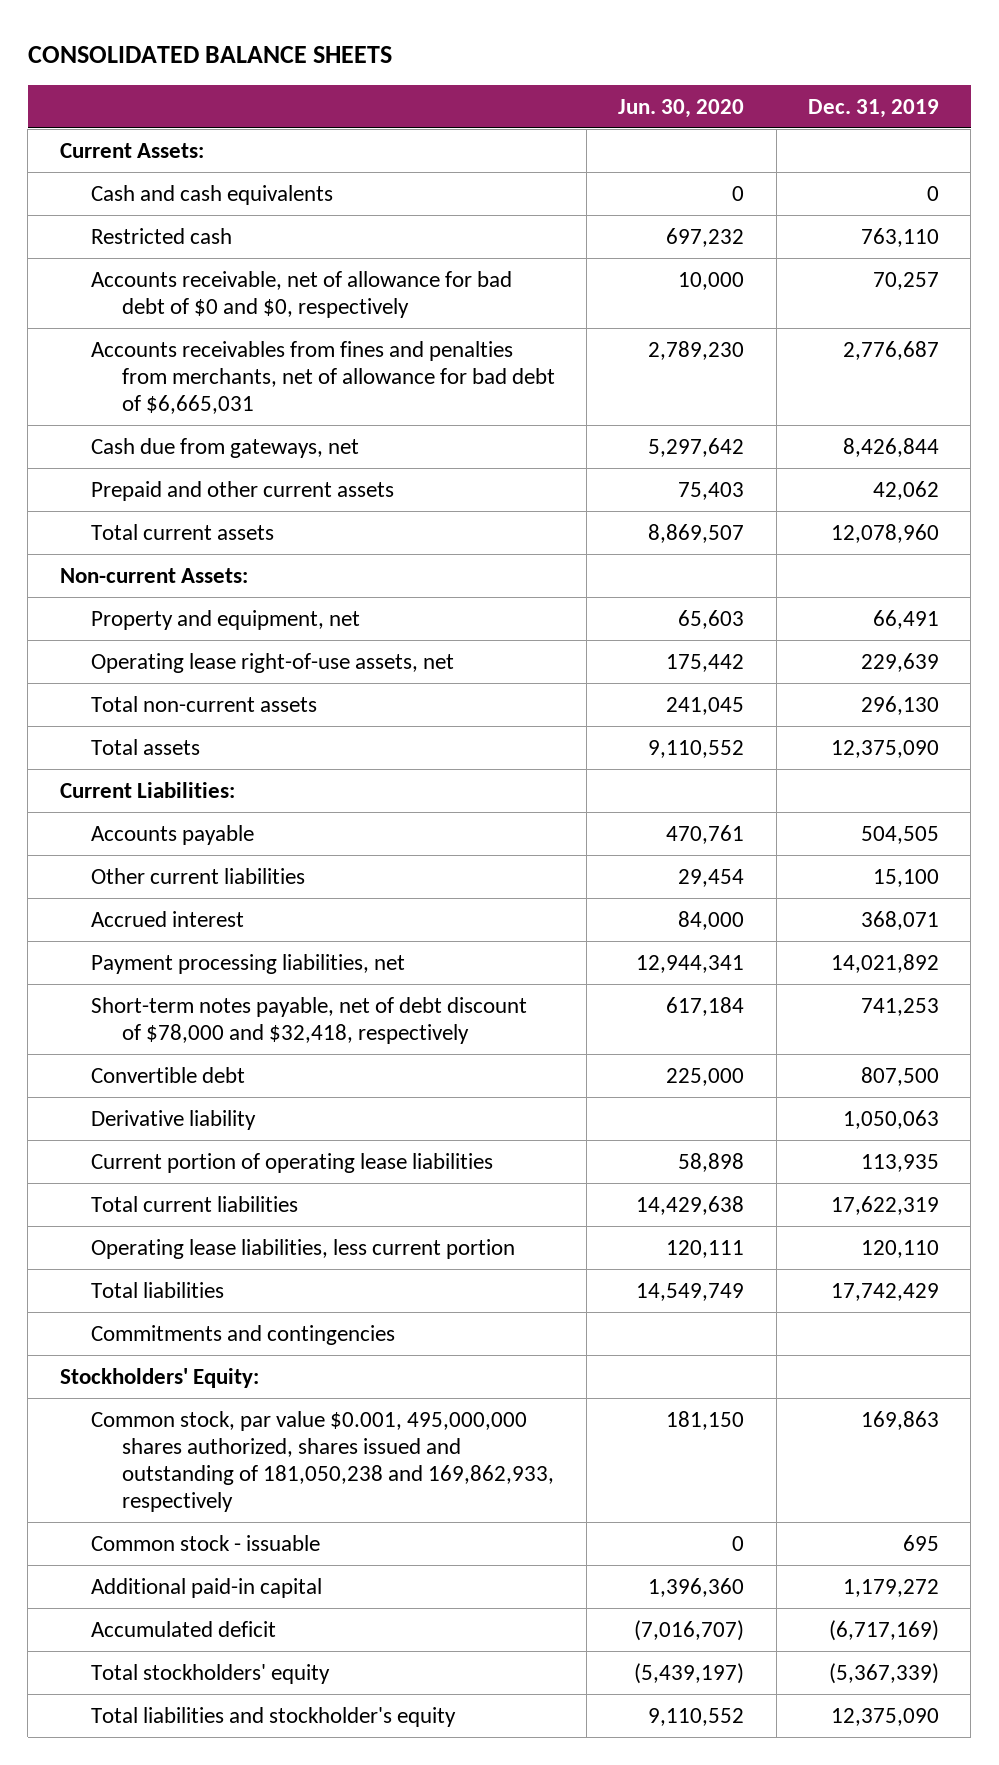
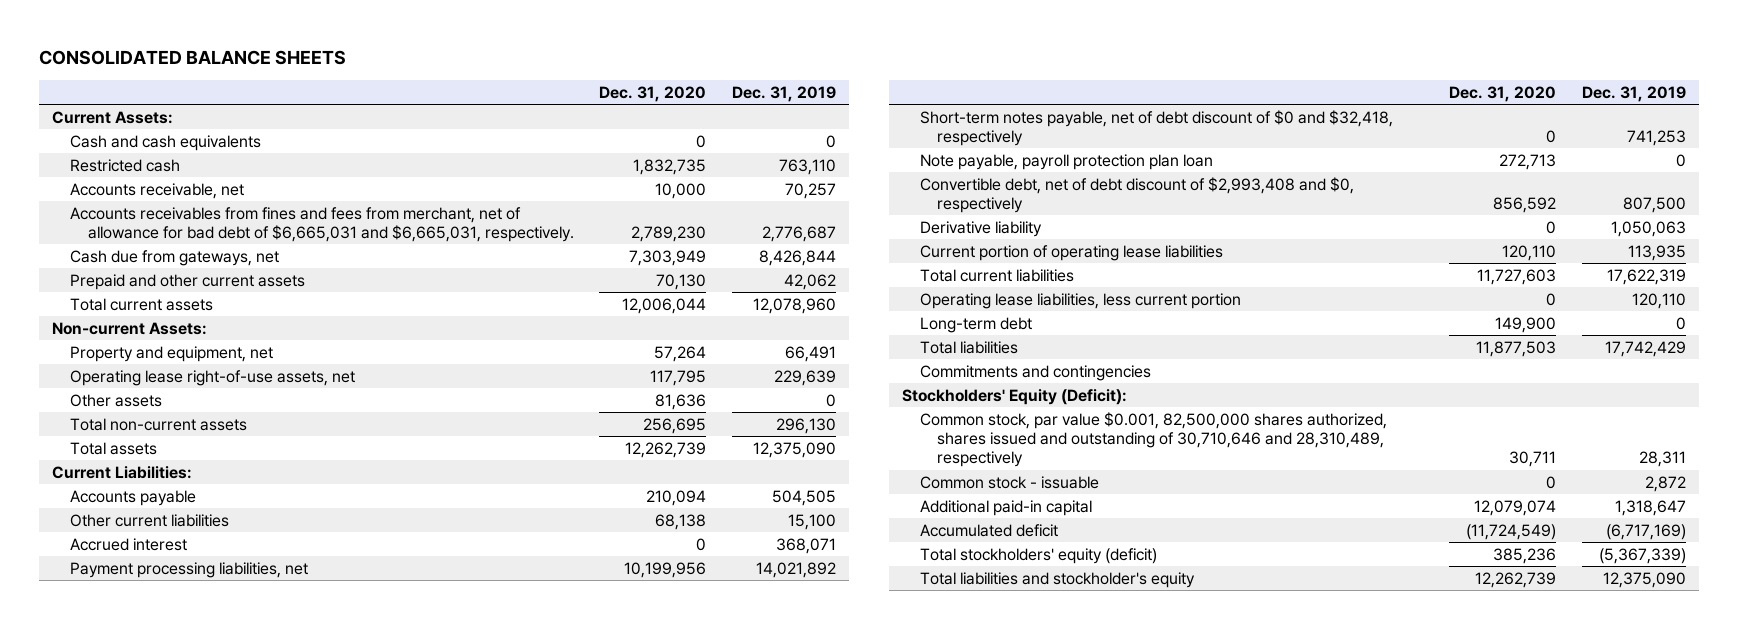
[618,98,745,118] Jun. 30, 2020 -> none
none -> [599,85,707,102] Dec. 31, 2020
[90,270,512,318] Accounts receivable, net of allowance for bad debt of $0 and $0, respectively -> [69,182,244,199] Accounts receivable, net
[90,340,555,415] Accounts receivables from fines and penalties from merchants, net of allowance for bad debt of $6,665,031 -> [69,206,574,242] Accounts receivables from fines and fees from merchant, net of allowance for bad debt of $6,665,031 and $6,665,031, respectively.
none -> [69,393,162,407] Other assets
[90,996,527,1044] Short-term notes payable, net of debt discount of $78,000 and $32,418, respectively -> [919,109,1393,146] Short-term notes payable, net of debt discount of $0 and $32,418, respectively
none -> [919,153,1213,170] Note payable, payroll protection plan loan
[90,1066,245,1083] Convertible debt -> [919,176,1354,213] Convertible debt, net of debt discount of $2,993,408 and $0, respectively
none -> [919,316,1032,333] Long-term debt
[59,1367,259,1388] Stockholders' Equity: -> [901,388,1127,405] Stockholders' Equity (Deficit):
[90,1410,554,1513] Common stock, par value $0.001, 495,000,000 shares authorized, shares issued and outstanding of 181,050,238 and 169,862,933, respectively -> [919,411,1387,468] Common stock, par value $0.001, 82,500,000 shares authorized, shares issued and outstanding of 30,710,646 and 28,310,489, respectively
[861,1410,940,1430] 169,863 -> [1638,451,1686,468] 28,311
[903,1534,940,1551] 695 -> [1644,475,1686,492] 2,872
[843,1578,940,1597] 1,179,272 -> [1614,499,1686,516] 1,318,647
[90,1663,330,1684] Total stockholders' equity -> [919,547,1157,564] Total stockholders' equity (deficit)

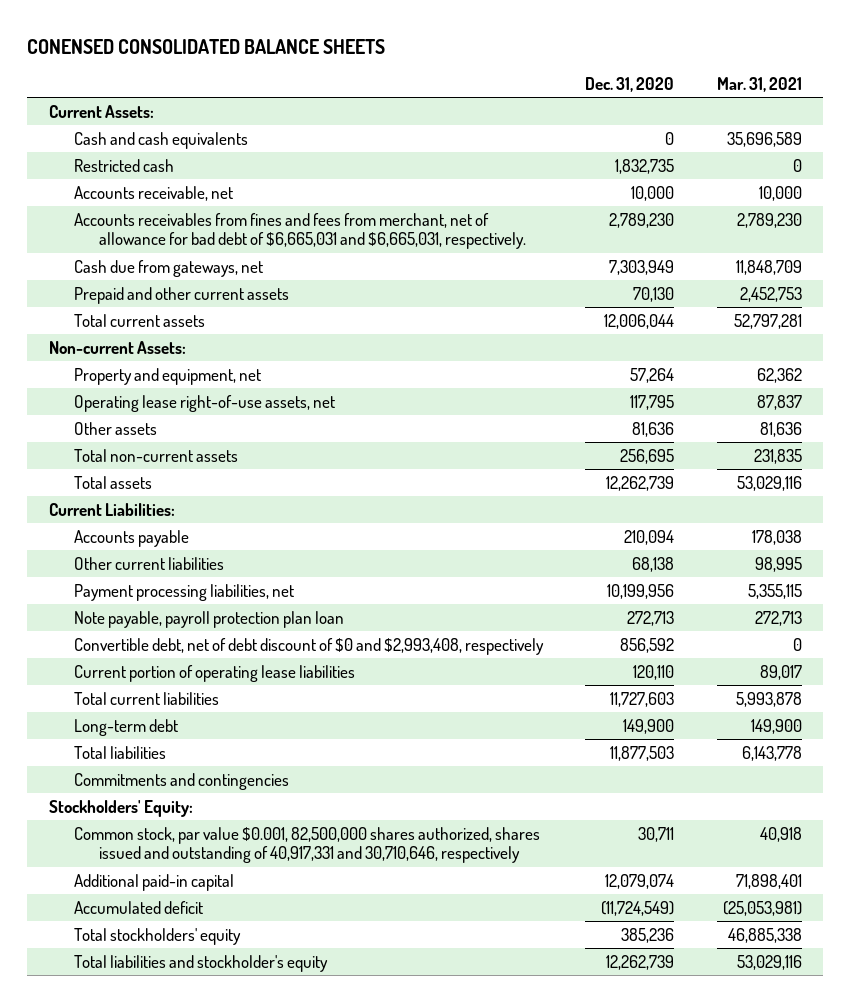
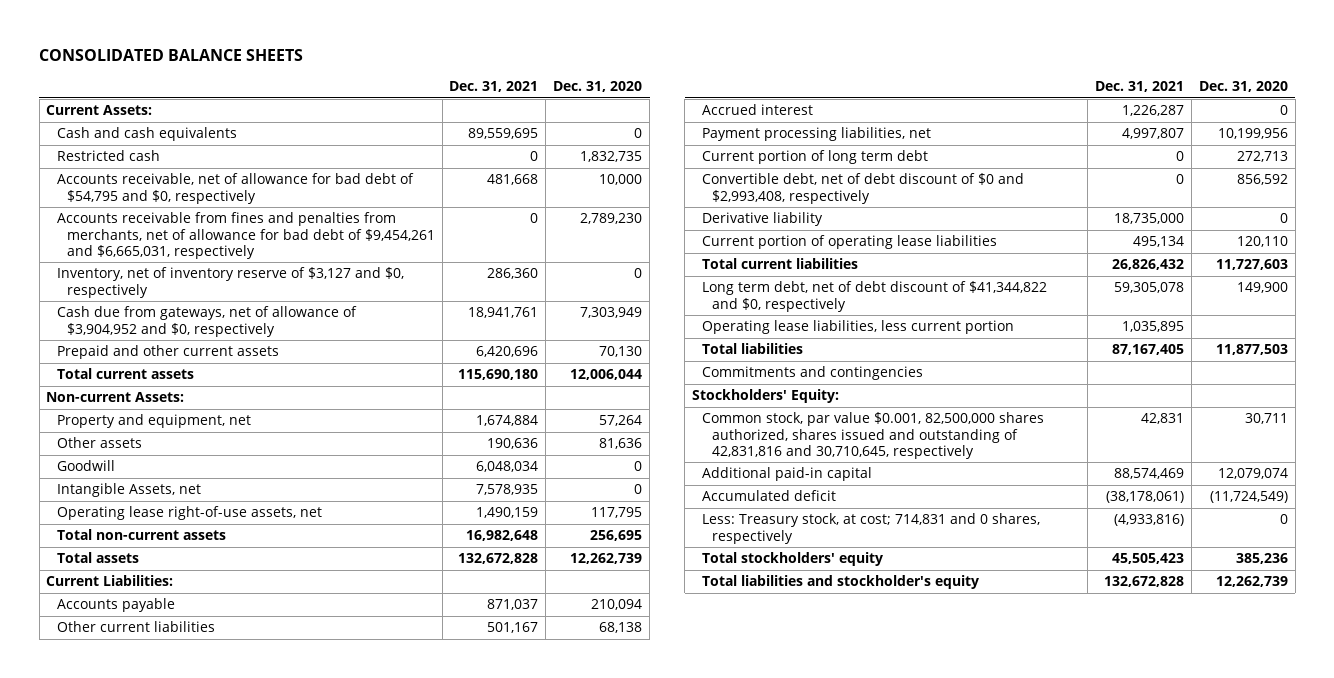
[27,38,386,54] CONENSED CONSOLIDATED BALANCE SHEETS -> [39,48,304,61] CONSOLIDATED BALANCE SHEETS
[716,76,802,92] Mar. 31, 2021 -> none
none -> [449,81,539,93] Dec. 31, 2021
[73,185,233,201] Accounts receivable, net -> [56,173,414,204] Accounts receivable, net of allowance for bad debt of $54,795 and $0, respectively
[73,212,526,250] Accounts receivables from fines and fees from merchant, net of allowance for bad debt of $6,665,031 and $6,665,031, respectively. -> [56,212,435,260] Accounts receivable from fines and penalties from merchants, net of allowance for bad debt of $9,454,261 and $6,665,031, respectively
none -> [56,267,404,298] Inventory, net of inventory reserve of $3,127 and $0, respectively
[73,259,263,277] Cash due from gateways, net -> [56,306,357,337] Cash due from gateways, net of allowance of $3,904,952 and $0, respectively
none -> [56,460,115,472] Goodwill
none -> [56,483,201,498] Intangible Assets, net
[73,394,335,412] Operating lease right-of-use assets, net -> [56,506,322,521] Operating lease right-of-use assets, net
none -> [702,104,814,116] Accrued interest
[73,610,344,628] Note payable, payroll protection plan loan -> [702,150,929,165] Current portion of long term debt
none -> [702,212,824,227] Derivative liability
[73,718,178,736] Long-term debt -> [702,281,1048,312] Long term debt, net of debt discount of $41,344,822 and $0, respectively
none -> [702,320,1015,335] Operating lease liabilities, less current portion
[73,826,540,864] Common stock, par value $0.001, 82,500,000 shares authorized, shares issued and outstanding of 40,917,331 and 30,710,646, respectively -> [702,412,1045,460] Common stock, par value $0.001, 82,500,000 shares authorized, shares issued and outstanding of 42,831,816 and 30,710,645, respectively
none -> [702,513,1041,544] Less: Treasury stock, at cost; 714,831 and 0 shares, respectively

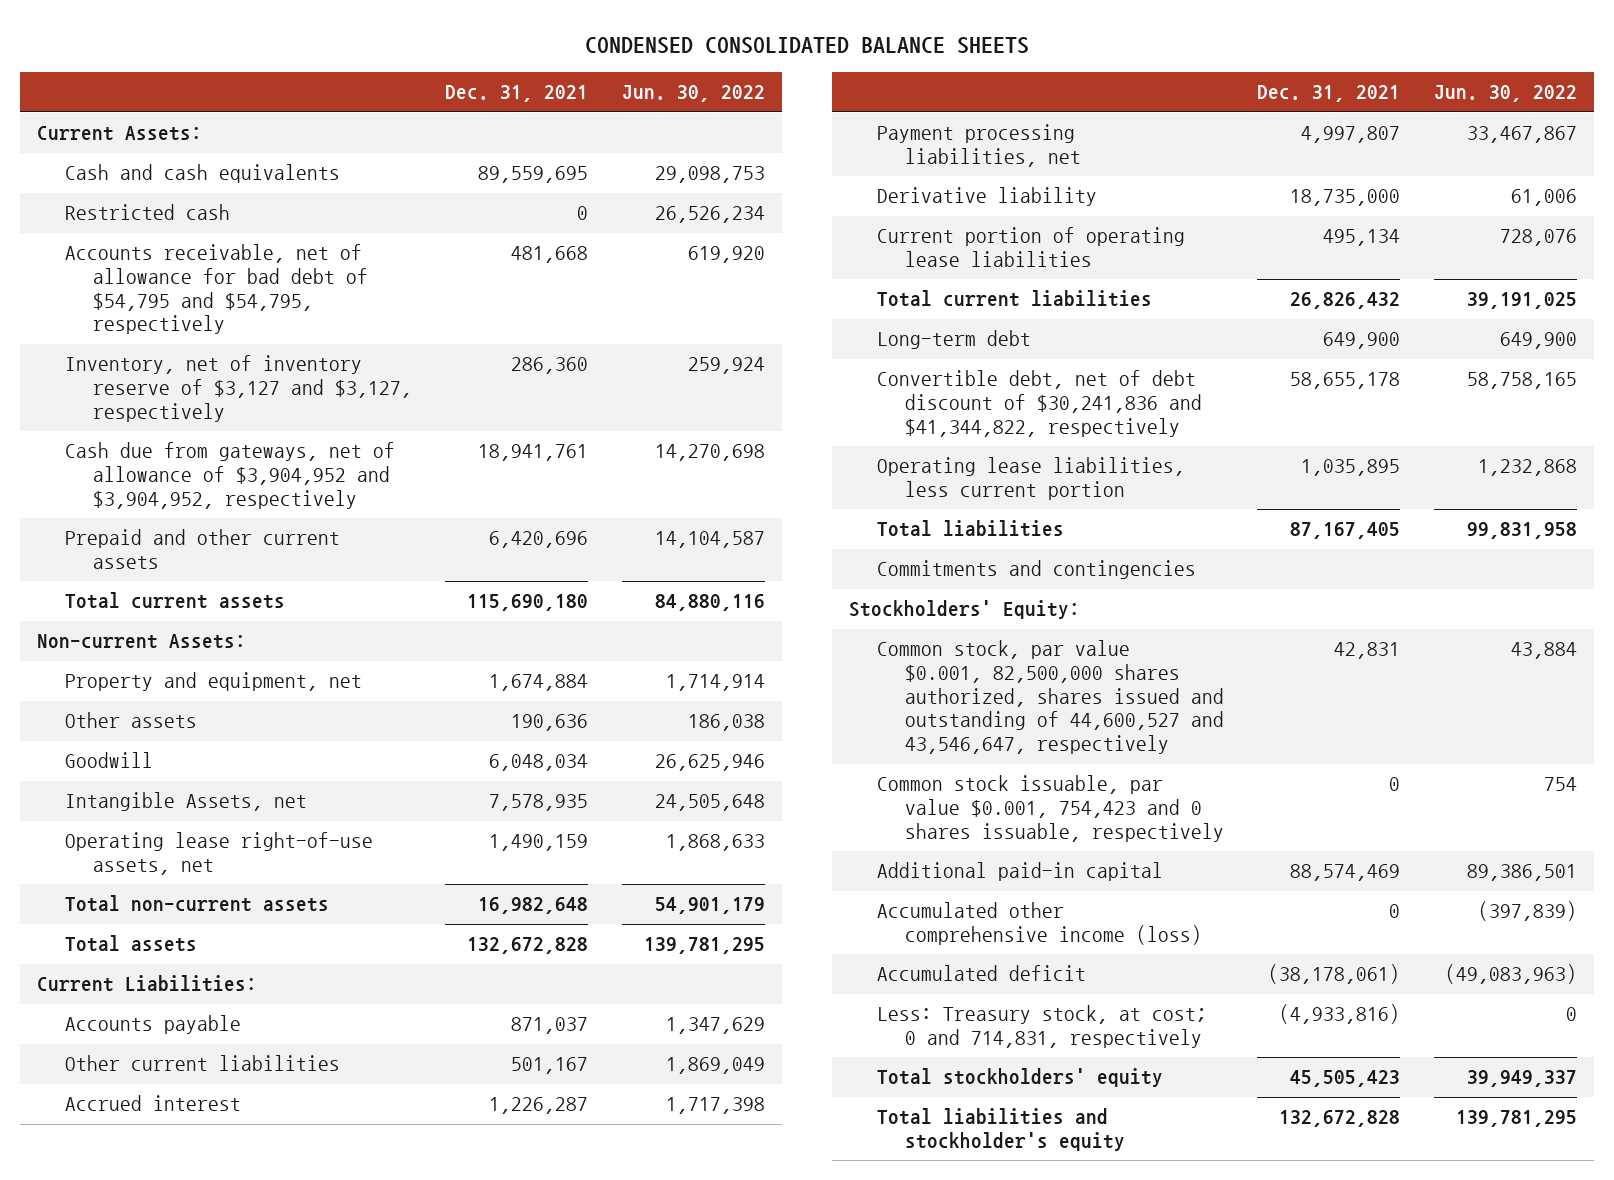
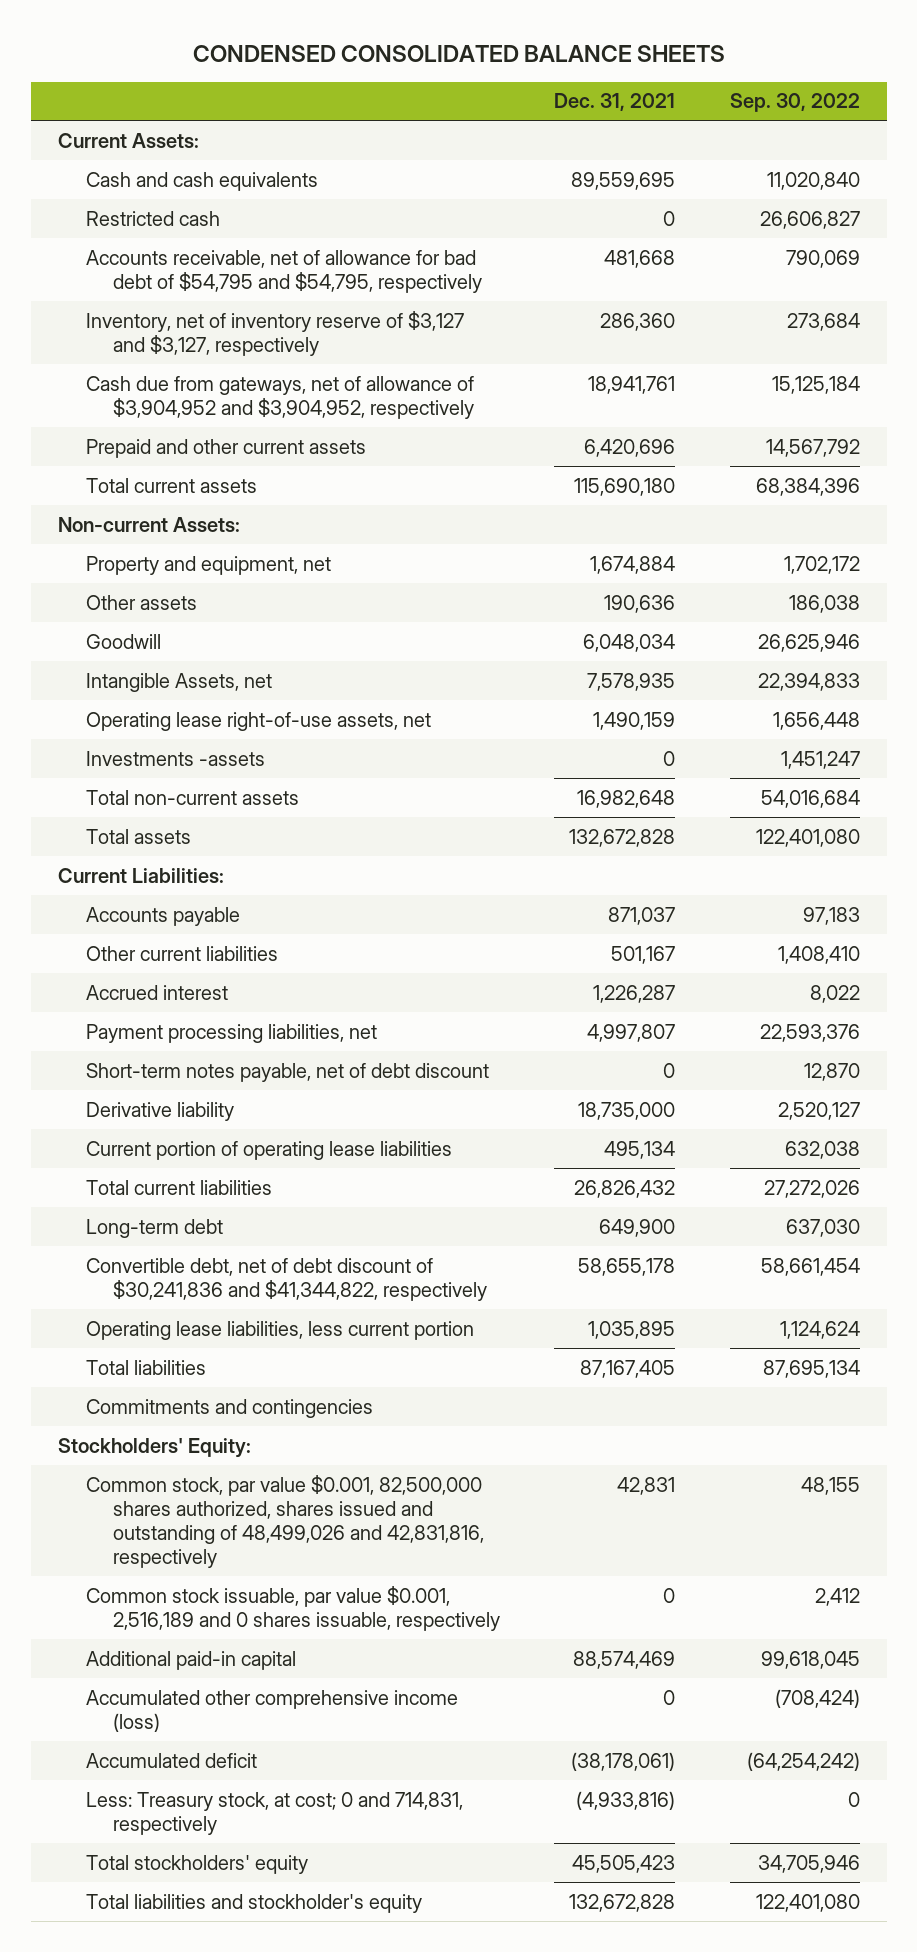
[621,85,765,103] Jun. 30, 2022 -> none
none -> [729,93,860,113] Sep. 30, 2022
none -> [85,750,265,766] Investments -assets
none -> [85,1062,489,1082] Short-term notes payable, net of debt discount
[876,640,1224,755] Common stock, par value $0.001, 82,500,000 shares authorized, shares issued and outstanding of 44,600,527 and 43,546,647, respectively -> [85,1474,485,1568] Common stock, par value $0.001, 82,500,000 shares authorized, shares issued and outstanding of 48,499,026 and 42,831,816, respectively
[876,775,1224,842] Common stock issuable, par value $0.001, 754,423 and 0 shares issuable, respectively -> [85,1585,501,1631] Common stock issuable, par value $0.001, 2,516,189 and 0 shares issuable, respectively

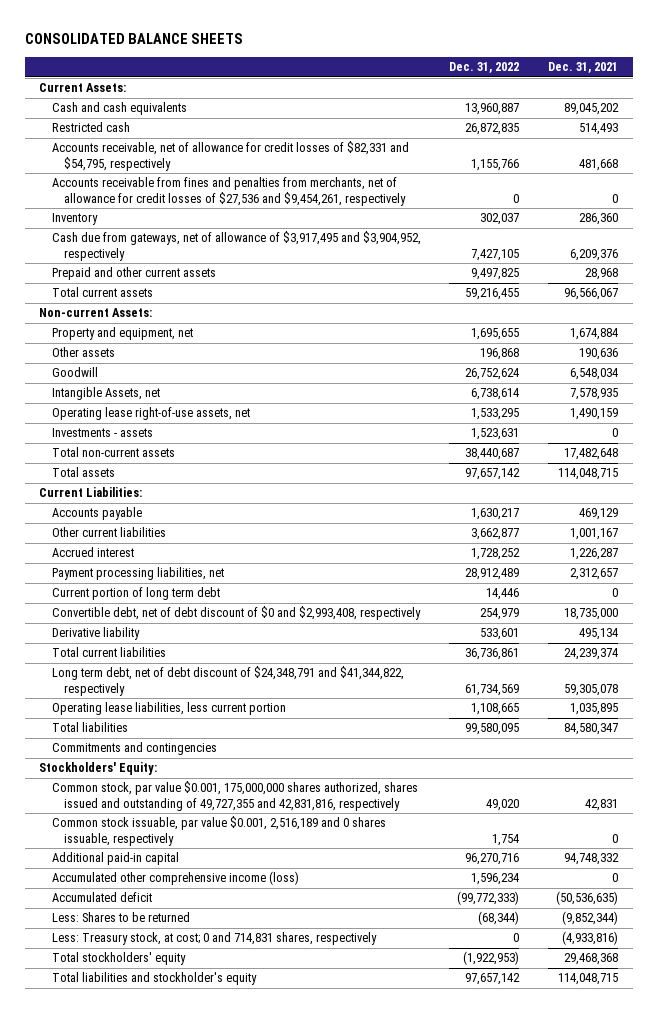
[192,44,725,62] CONDENSED CONSOLIDATED BALANCE SHEETS -> [24,33,243,45] CONSOLIDATED BALANCE SHEETS
[729,93,860,113] Sep. 30, 2022 -> none
none -> [449,61,520,73] Dec. 31, 2022
[571,171,676,190] 89,559,695 -> [564,103,620,116] 89,045,202
[663,210,676,226] 0 -> [579,123,619,136] 514,493
[85,249,483,293] Accounts receivable, net of allowance for bad debt of $54,795 and $54,795, respectively -> [51,141,409,171] Accounts receivable, net of allowance for credit losses of $82,331 and $54,795, respectively
none -> [51,177,406,206] Accounts receivable from fines and penalties from merchants, net of allowance for credit losses of $27,536 and $9,454,261, respectively
[85,310,464,356] Inventory, net of inventory reserve of $3,127 and $3,127, respectively -> [51,213,98,226] Inventory
[85,375,475,419] Cash due from gateways, net of allowance of $3,904,952 and $3,904,952, respectively -> [51,231,421,261] Cash due from gateways, net of allowance of $3,917,495 and $3,904,952, respectively
[588,375,676,394] 18,941,761 -> [570,248,619,261] 6,209,376
[584,438,676,457] 6,420,696 -> [585,268,619,281] 28,968
[574,477,676,496] 115,690,180 -> [564,288,619,301] 96,566,067
[583,633,676,652] 6,048,034 -> [570,368,619,381] 6,548,034
[85,750,265,766] Investments -assets -> [51,428,153,438] Investments - assets
[577,789,676,808] 16,982,648 -> [564,448,619,461] 17,482,648
[569,828,676,847] 132,672,828 -> [558,468,619,481] 114,048,715
[608,906,676,925] 871,037 -> [579,508,619,521] 469,129
[611,945,676,964] 501,167 -> [570,528,619,541] 1,001,167
[85,1062,489,1082] Short-term notes payable, net of debt discount -> none
[85,1140,452,1160] Current portion of operating lease liabilities -> none
[85,1257,488,1301] Convertible debt, net of debt discount of $30,241,836 and $41,344,822, respectively -> none
[587,1023,676,1042] 4,997,807 -> [570,568,619,581] 2,312,657
none -> [51,587,220,601] Current portion of long term debt
none -> [51,606,421,621] Convertible debt, net of debt discount of $0 and $2,993,408, respectively
[578,1101,676,1120] 18,735,000 -> [579,628,619,641] 495,134
[574,1179,676,1198] 26,826,432 -> [564,648,619,661] 24,239,374
[85,1218,223,1238] Long-term debt -> [51,666,404,696] Long term debt, net of debt discount of $24,348,791 and $41,344,822, respectively
[599,1218,676,1237] 649,900 -> [564,683,619,696] 59,305,078
[580,1359,676,1378] 87,167,405 -> [564,723,619,736] 84,580,347
[85,1474,485,1568] Common stock, par value $0.001, 82,500,000 shares authorized, shares issued and outstanding of 48,499,026 and 42,831,816, respectively -> [51,781,418,811] Common stock, par value $0.001, 175,000,000 shares authorized, shares issued and outstanding of 49,727,355 and 42,831,816, respectively
[573,1650,676,1669] 88,574,469 -> [564,853,620,866] 94,748,332
[571,1751,676,1771] (38,178,061) -> [556,891,619,906] (50,536,635)
none -> [51,912,190,923] Less: Shares to be returned
[85,1791,463,1835] Less: Treasury stock, at cost; 0 and 714,831, respectively -> [51,932,377,946] Less: Treasury stock, at cost; 0 and 714,831 shares, respectively
[572,1854,676,1873] 45,505,423 -> [564,953,619,966] 29,468,368
[569,1893,676,1912] 132,672,828 -> [558,973,619,986] 114,048,715

